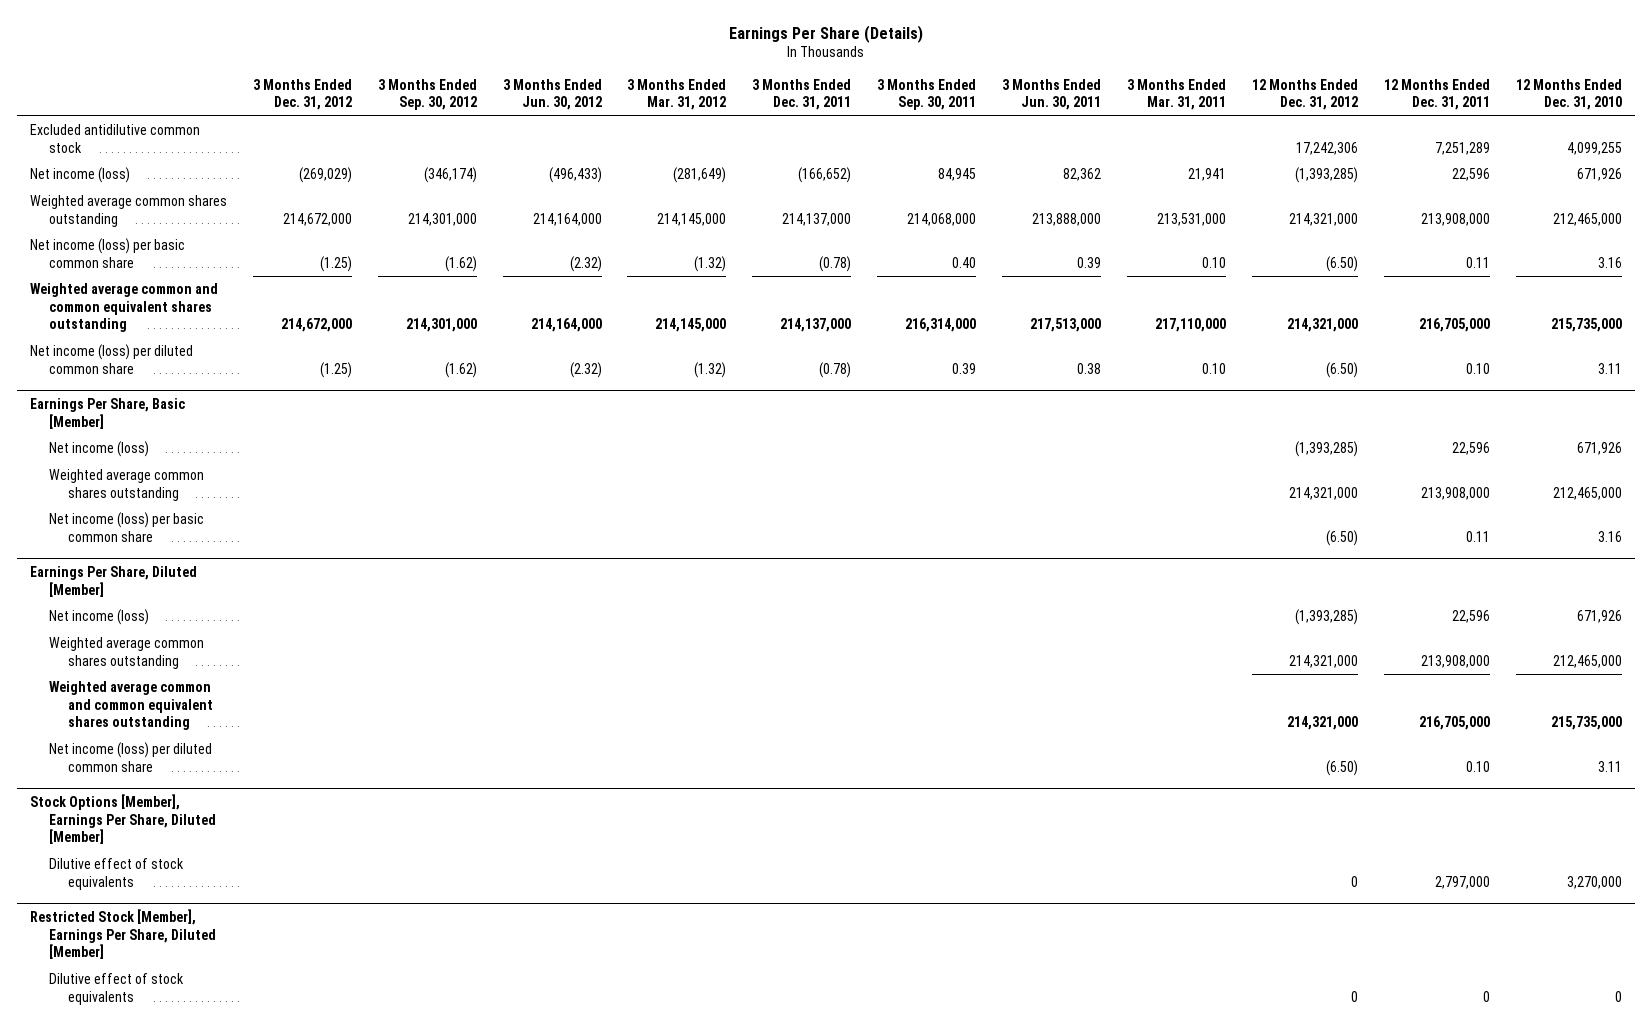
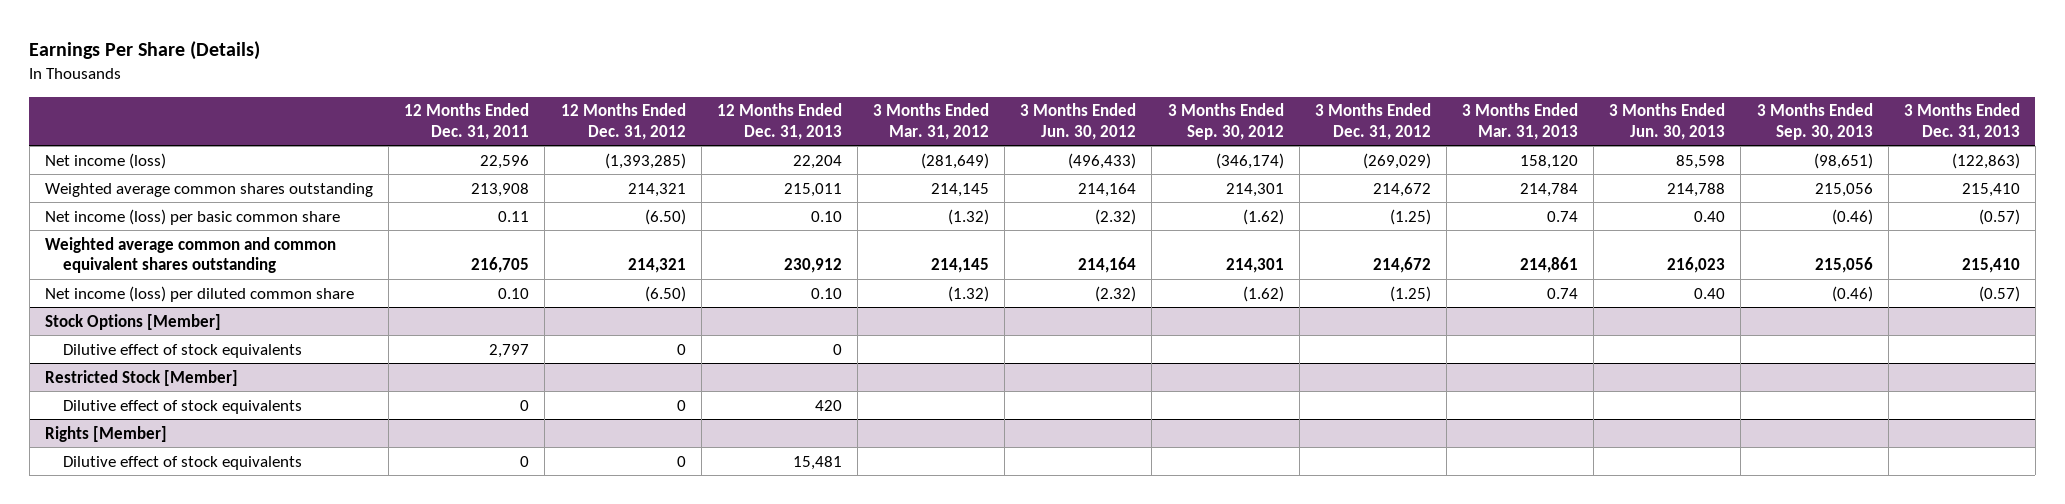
[752,78,852,111] 3 Months Ended Dec. 31, 2011 -> none
[877,78,977,111] 3 Months Ended Sep. 30, 2011 -> none
[1002,78,1102,111] 3 Months Ended Jun. 30, 2011 -> none
[1126,78,1226,111] 3 Months Ended Mar. 31, 2011 -> none
[1515,78,1622,111] 12 Months Ended Dec. 31, 2010 -> none
none -> [716,103,842,140] 12 Months Ended Dec. 31, 2013
none -> [1462,103,1579,140] 3 Months Ended Mar. 31, 2013
none -> [1609,103,1726,140] 3 Months Ended Jun. 30, 2013
none -> [1756,103,1873,140] 3 Months Ended Sep. 30, 2013
none -> [1903,103,2020,140] 3 Months Ended Dec. 31, 2013
[29,124,200,153] Excluded antidilutive common stock -> none
[282,212,352,226] 214,672,000 -> [1372,182,1431,197] 214,672
[407,212,477,226] 214,301,000 -> [1225,182,1284,197] 214,301
[532,212,602,226] 214,164,000 -> [1078,182,1137,197] 214,164
[657,212,727,226] 214,145,000 -> [931,182,990,197] 214,145
[1288,212,1358,226] 214,321,000 -> [627,182,686,197] 214,321
[1420,212,1490,226] 213,908,000 -> [471,182,530,197] 213,908
[280,318,352,333] 214,672,000 -> [1372,257,1431,274] 214,672
[405,318,477,333] 214,301,000 -> [1225,258,1284,274] 214,301
[530,318,602,333] 214,164,000 -> [1078,257,1137,274] 214,164
[655,318,727,333] 214,145,000 -> [931,258,990,274] 214,145
[1286,318,1358,333] 214,321,000 -> [627,258,686,274] 214,321
[1418,318,1490,333] 216,705,000 -> [471,257,530,274] 216,705
[29,398,185,429] Earnings Per Share, Basic [Member] -> none
[48,441,149,458] Net income (loss) -> none
[48,469,204,501] Weighted average common shares outstanding -> none
[48,512,204,542] Net income (loss) per basic common share -> none
[29,566,197,597] Earnings Per Share, Diluted [Member] -> none
[48,609,149,626] Net income (loss) -> none
[48,637,204,669] Weighted average common shares outstanding -> none
[48,681,213,731] Weighted average common and common equivalent shares outstanding -> none
[48,742,212,772] Net income (loss) per diluted common share -> none
[29,794,216,845] Stock Options [Member], Earnings Per Share, Diluted [Member] -> none
[29,909,216,960] Restricted Stock [Member], Earnings Per Share, Diluted [Member] -> none
none -> [45,313,222,330] Stock Options [Member]
[1434,875,1490,889] 2,797,000 -> [489,343,530,358] 2,797
none -> [45,369,239,386] Restricted Stock [Member]
none -> [45,425,168,442] Rights [Member]
none -> [63,455,303,470] Dilutive effect of stock equivalents

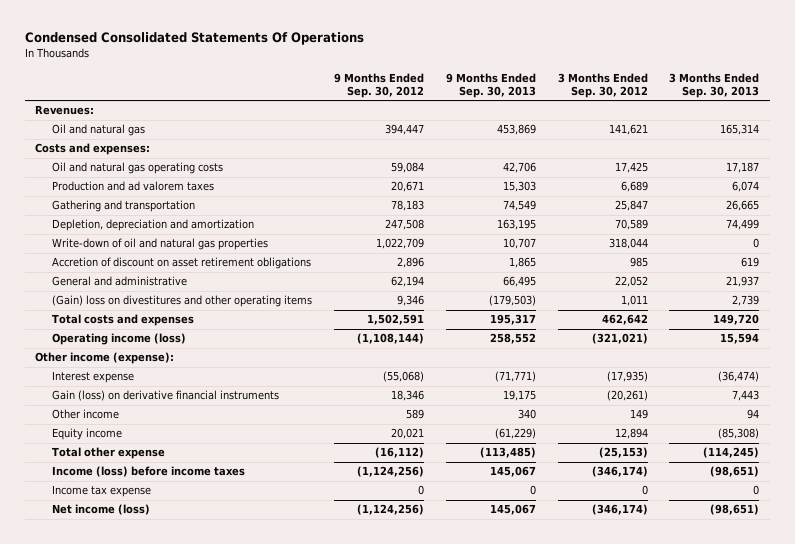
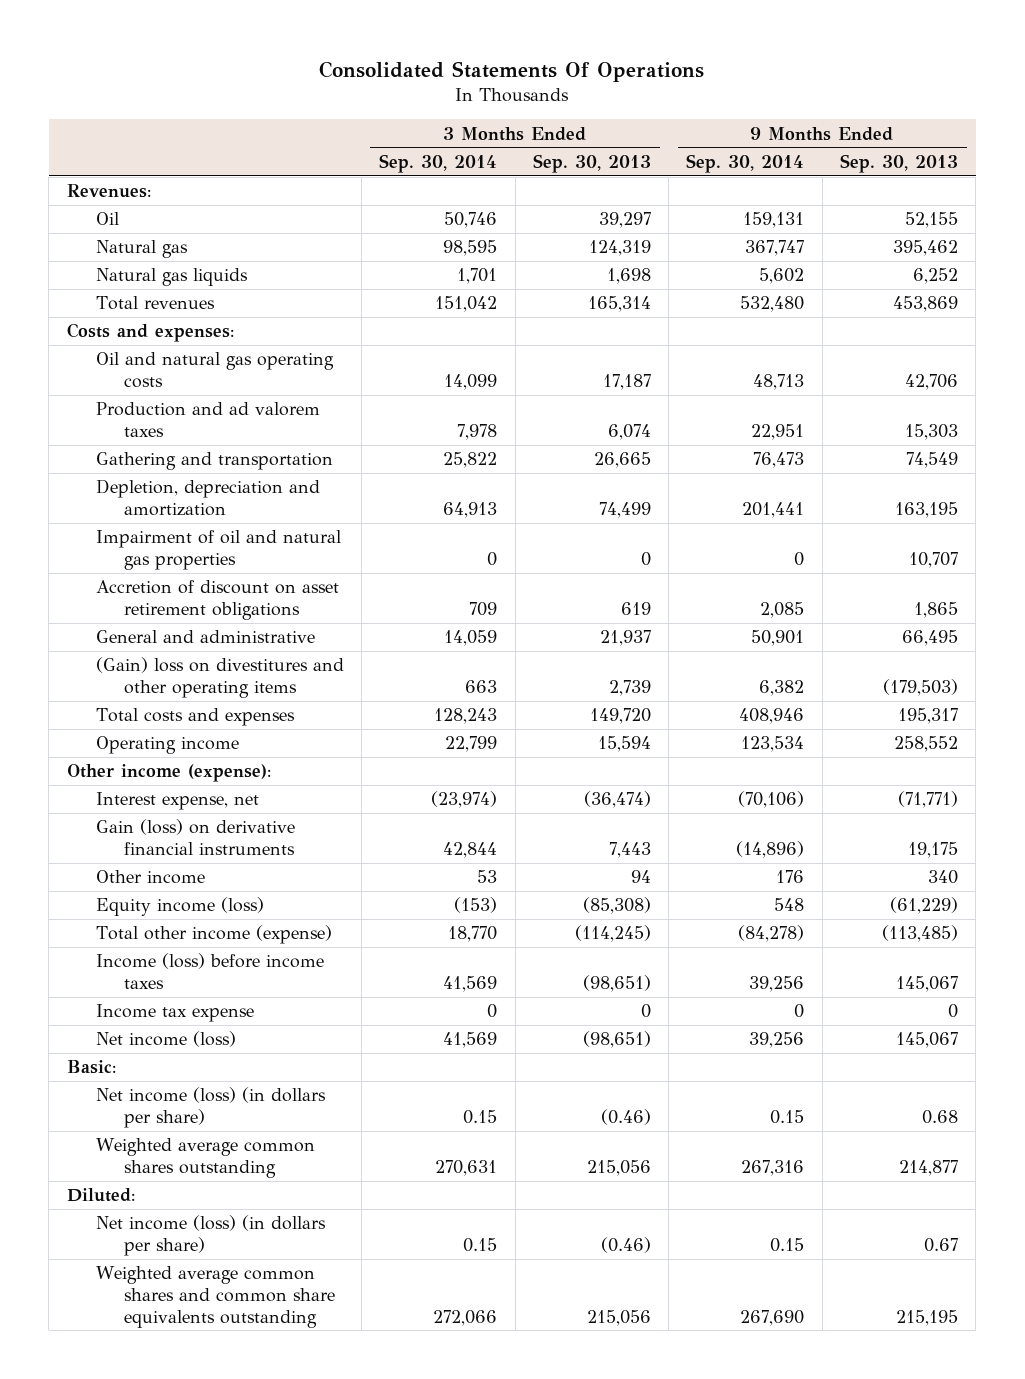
[24,31,364,45] Condensed Consolidated Statements Of Operations -> [319,61,705,83] Consolidated Statements Of Operations
[333,72,424,98] 9 Months Ended Sep. 30, 2012 -> none
[557,72,648,98] 3 Months Ended Sep. 30, 2012 -> none
none -> [379,153,498,173] Sep. 30, 2014
none -> [686,153,805,173] Sep. 30, 2014
none -> [95,212,119,226] Oil
none -> [95,240,188,259] Natural gas
none -> [95,268,248,287] Natural gas liquids
[52,124,146,137] Oil and natural gas -> [95,296,215,311] Total revenues
[52,238,269,251] Write-down of oil and natural gas properties -> [95,530,341,570] Impairment of oil and natural gas properties
[52,333,187,346] Operating income (loss) -> [95,736,239,755] Operating income
[52,371,135,384] Interest expense -> [95,792,259,811] Interest expense, net
[52,428,123,441] Equity income -> [95,897,264,917] Equity income (loss)
[52,447,166,460] Total other expense -> [95,925,332,945] Total other income (expense)
none -> [66,1060,116,1075] Basic:
none -> [95,1087,326,1128] Net income (loss) (in dollars per share)
none -> [95,1138,315,1178] Weighted average common shares outstanding
none -> [66,1188,135,1203] Diluted:
none -> [95,1215,326,1256] Net income (loss) (in dollars per share)
none -> [95,1266,336,1328] Weighted average common shares and common share equivalents outstanding

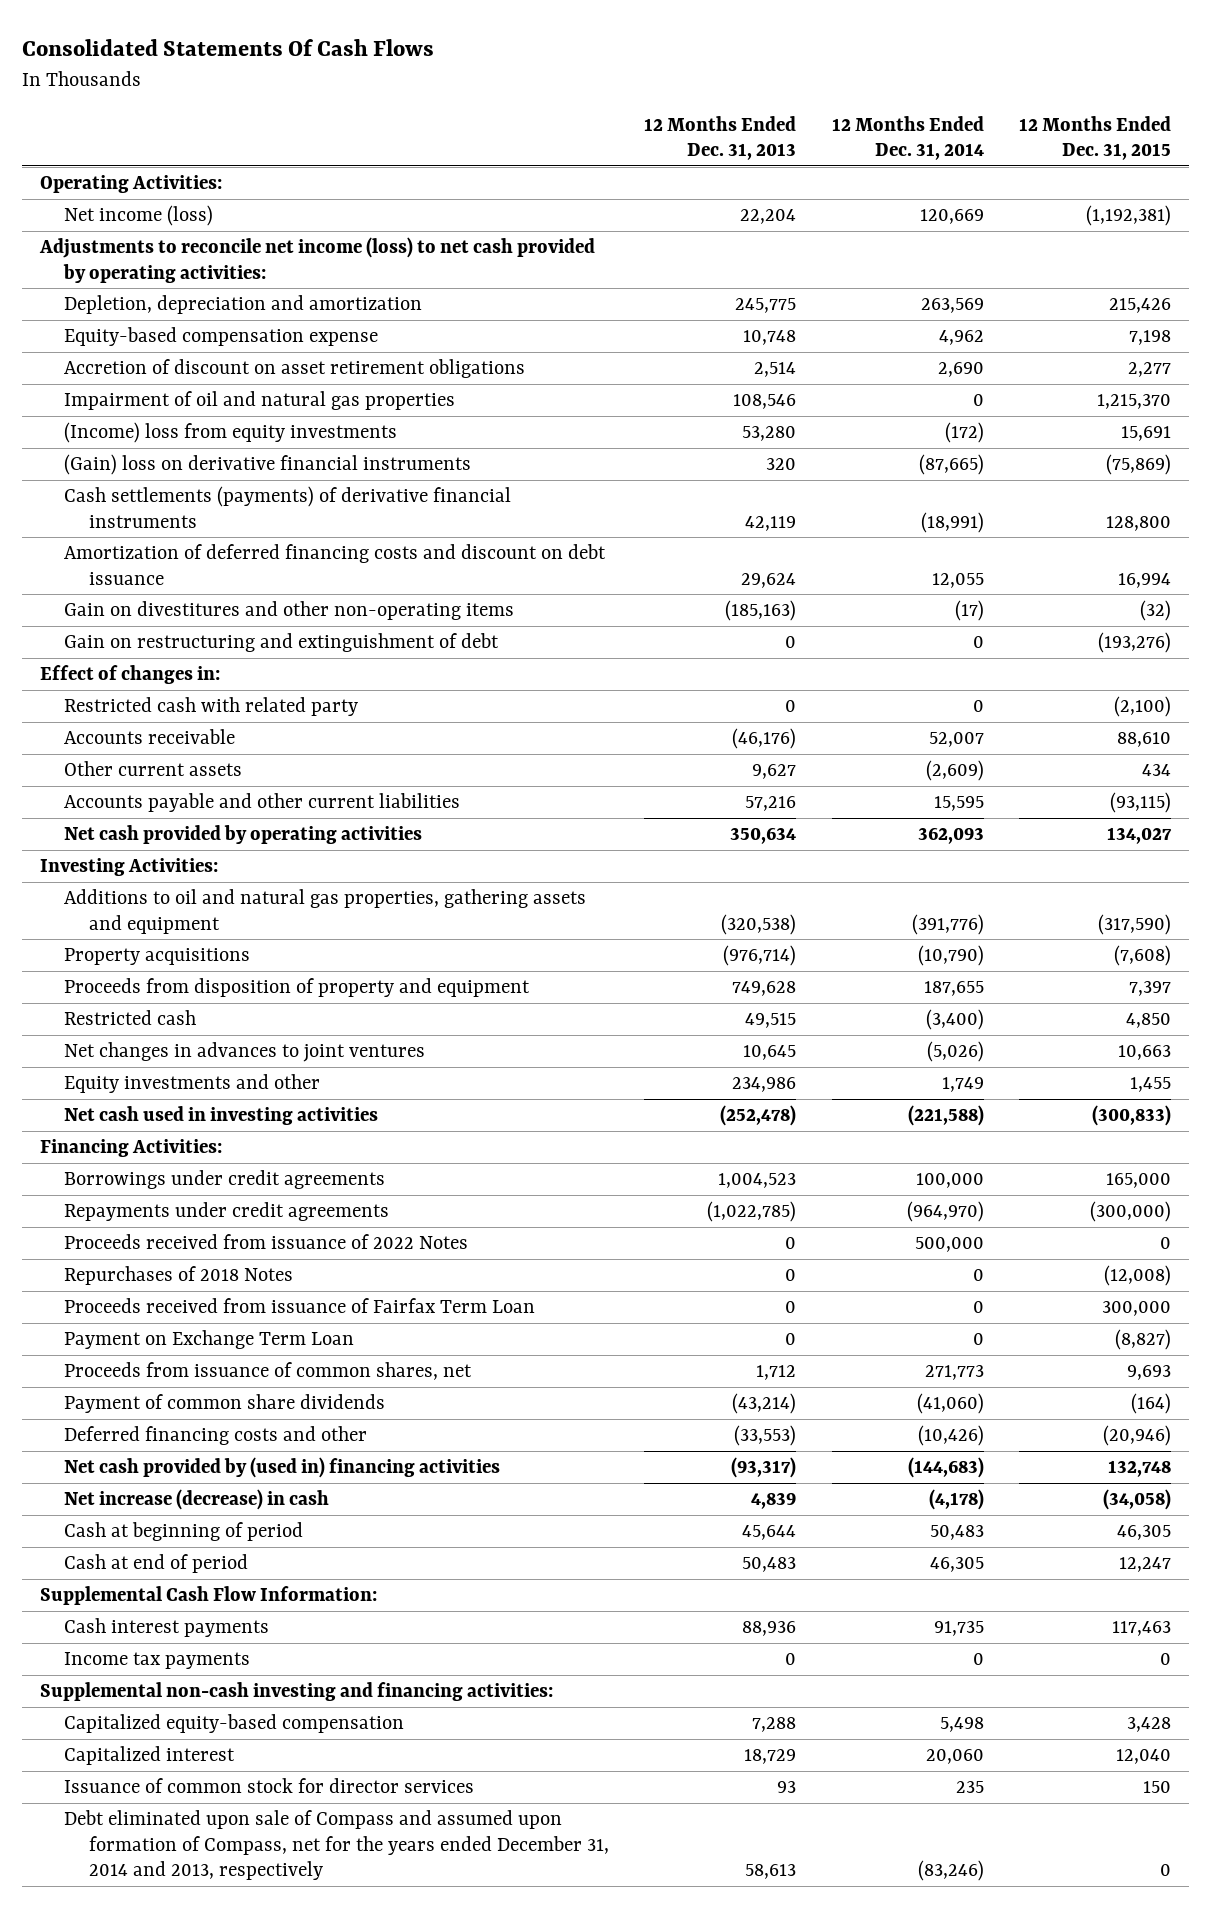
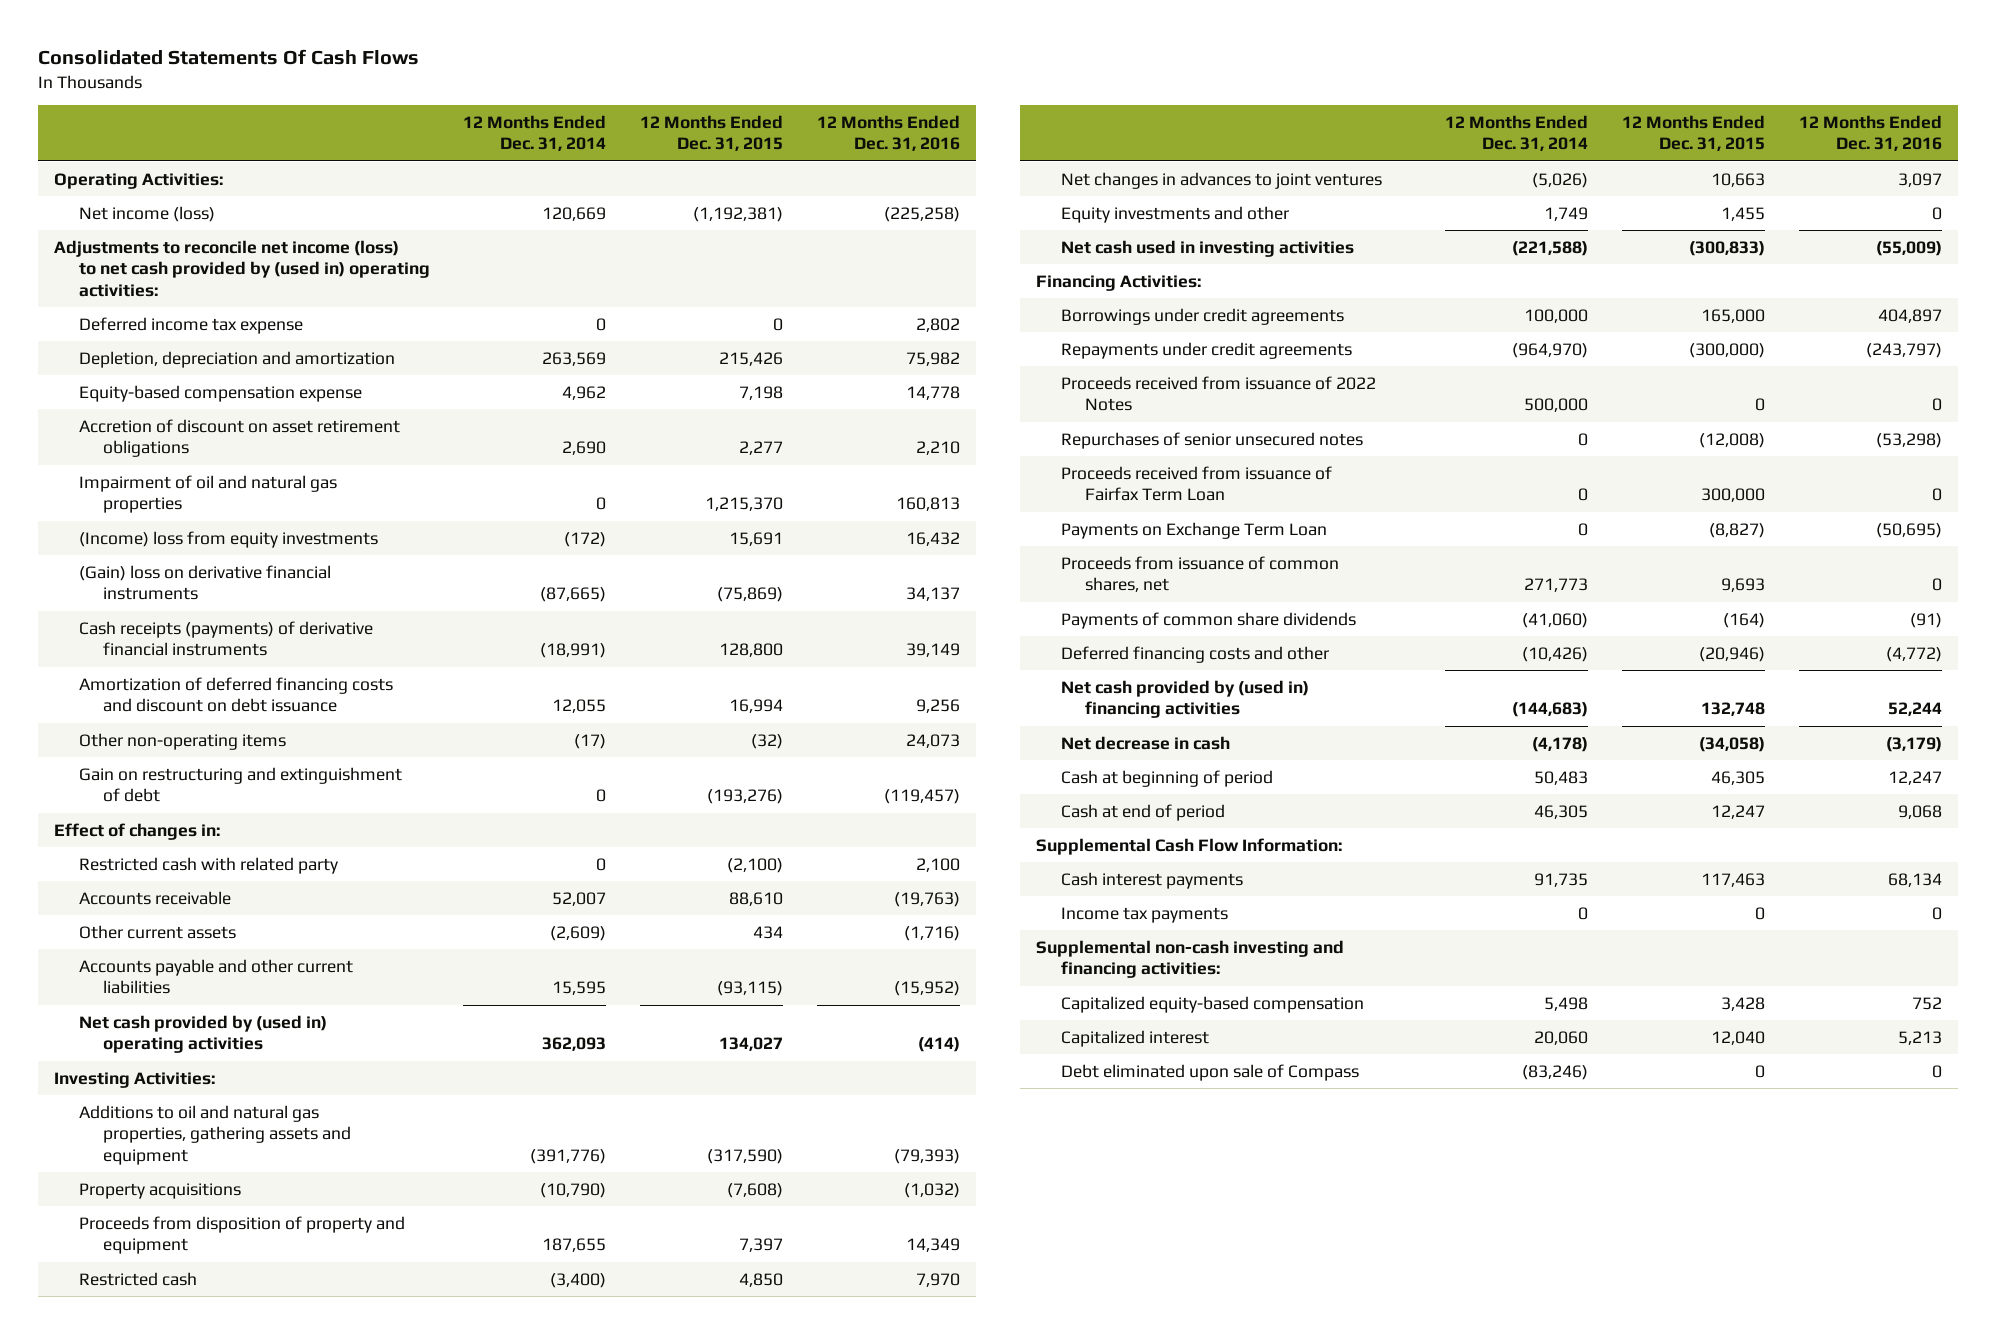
[644,115,797,161] 12 Months Ended Dec. 31, 2013 -> none
none -> [816,114,960,152] 12 Months Ended Dec. 31, 2016
[38,237,595,283] Adjustments to reconcile net income (loss) to net cash provided by operating activities: -> [54,239,430,297] Adjustments to reconcile net income (loss) to net cash provided by (used in) operating activities:
none -> [78,316,303,334] Deferred income tax expense
[64,486,512,528] Cash settlements (payments) of derivative financial instruments -> [78,620,373,657] Cash receipts (payments) of derivative financial instruments
[64,601,515,621] Gain on divestitures and other non-operating items -> [78,732,286,750] Other non-operating items
[64,825,423,845] Net cash provided by operating activities -> [78,1014,327,1054] Net cash provided by (used in) operating activities
[64,1266,294,1286] Repurchases of 2018 Notes -> [1060,431,1363,449] Repurchases of senior unsecured notes
[64,1330,355,1350] Payment on Exchange Term Loan -> [1060,521,1327,539] Payments on Exchange Term Loan
[64,1394,386,1414] Payment of common share dividends -> [1060,611,1356,629] Payments of common share dividends
[64,1489,330,1511] Net increase (decrease) in cash -> [1060,735,1230,750] Net decrease in cash
[64,1778,475,1794] Issuance of common stock for director services -> none
[64,1810,610,1881] Debt eliminated upon sale of Compass and assumed upon formation of Compass, net for the years ended December 31, 2014 and 2013, respectively -> [1060,1063,1359,1081] Debt eliminated upon sale of Compass

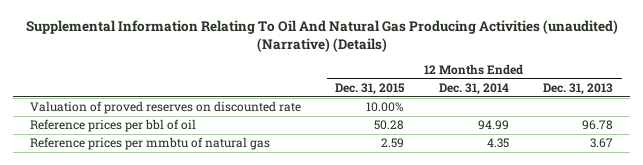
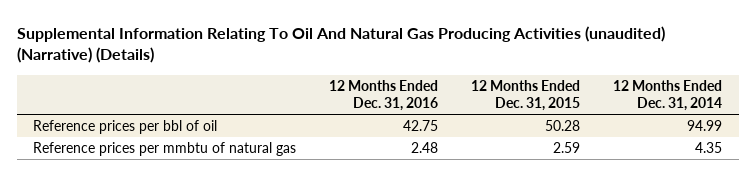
[543,83,614,96] Dec. 31, 2013 -> none
none -> [329,79,439,112] 12 Months Ended Dec. 31, 2016
[29,101,301,115] Valuation of proved reserves on discounted rate -> none

